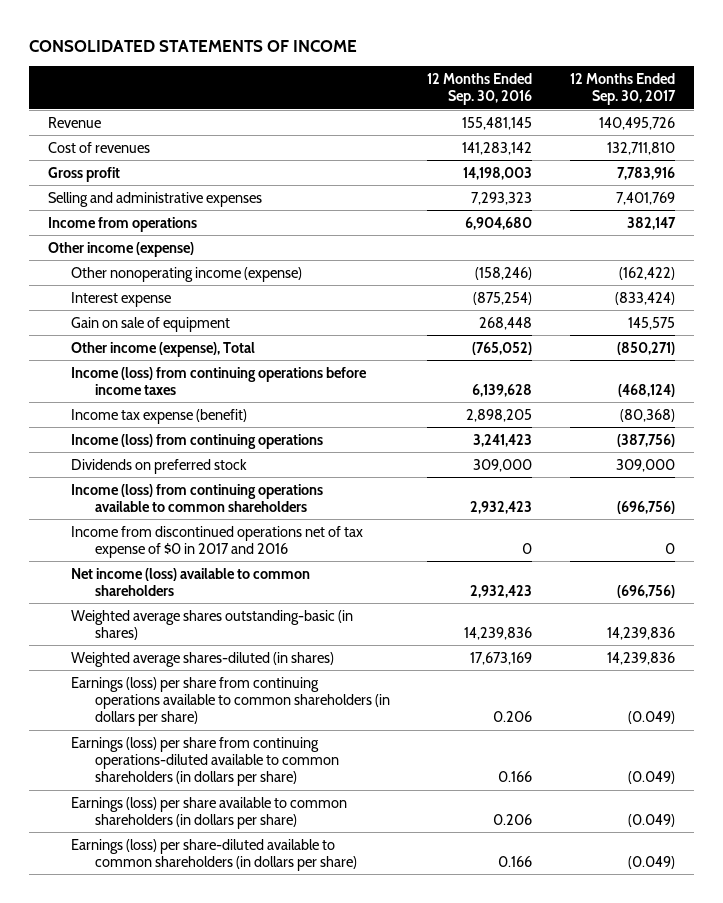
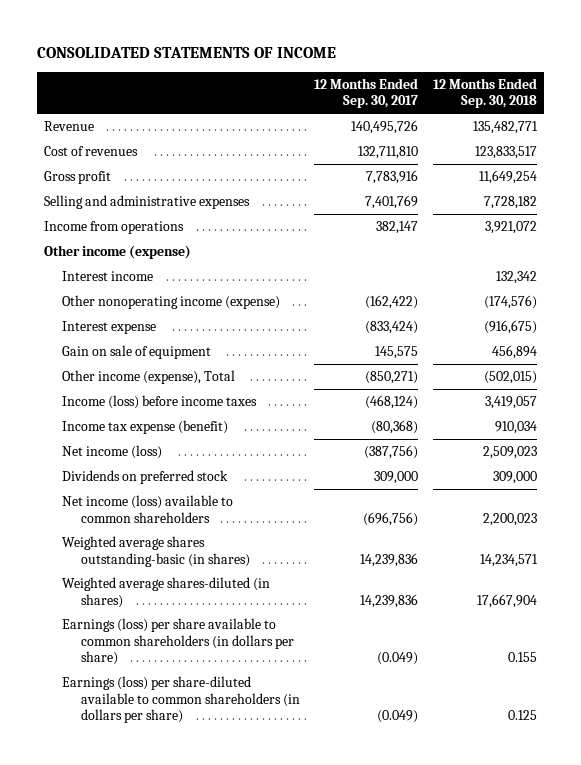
[427,73,533,106] 12 Months Ended Sep. 30, 2016 -> none
none -> [432,77,537,109] 12 Months Ended Sep. 30, 2018
none -> [62,271,154,282] Interest income
[71,366,368,395] Income (loss) from continuing operations before income taxes -> [62,395,258,410] Income (loss) before income taxes
[71,433,324,449] Income (loss) from continuing operations -> [62,445,163,460] Net income (loss)
[71,483,324,512] Income (loss) from continuing operations available to common shareholders -> none
[71,525,364,558] Income from discontinued operations net of tax expense of $0 in 2017 and 2016 -> none
[71,676,390,727] Earnings (loss) per share from continuing operations available to common shareholders (in dollars per share) -> none
[71,736,339,787] Earnings (loss) per share from continuing operations-diluted available to common shareholders (in dollars per share) -> none

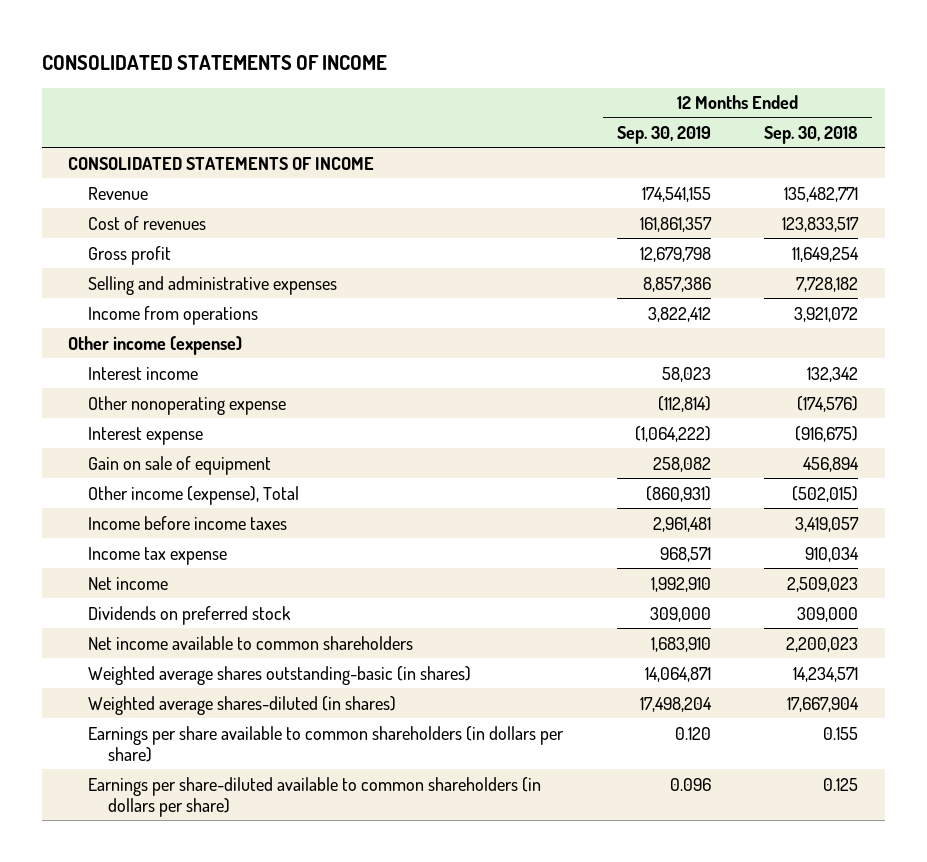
[314,77,419,109] 12 Months Ended Sep. 30, 2017 -> none
none -> [616,126,711,145] Sep. 30, 2019
none -> [68,156,375,170] CONSOLIDATED STATEMENTS OF INCOME
[62,295,281,310] Other nonoperating income (expense) -> [88,395,287,415] Other nonoperating expense
[62,395,258,410] Income (loss) before income taxes -> [88,515,288,530] Income before income taxes
[62,420,229,435] Income tax expense (benefit) -> [88,546,228,565] Income tax expense
[62,445,163,460] Net income (loss) -> [88,576,169,590] Net income
[62,495,234,523] Net income (loss) available to common shareholders -> [88,635,414,650] Net income available to common shareholders
[62,618,294,666] Earnings (loss) per share available to common shareholders (in dollars per share) -> [88,725,565,762] Earnings per share available to common shareholders (in dollars per share)
[62,676,300,724] Earnings (loss) per share-diluted available to common shareholders (in dollars per share) -> [88,776,542,817] Earnings per share-diluted available to common shareholders (in dollars per share)

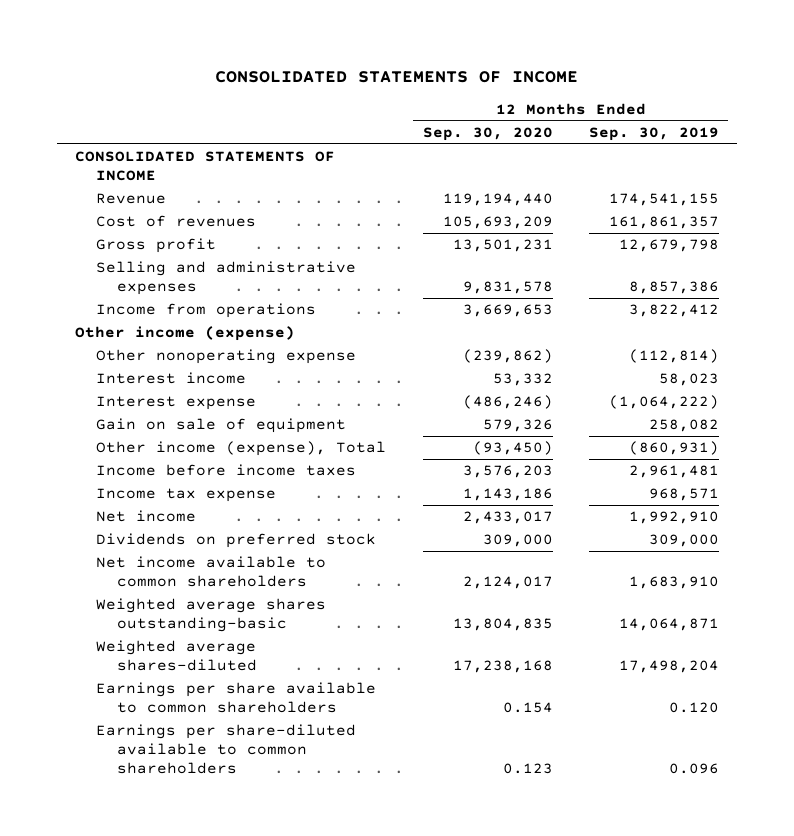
[764,126,859,145] Sep. 30, 2018 -> none
none -> [422,127,553,142] Sep. 30, 2020
[88,366,199,380] Interest income -> [96,372,247,385] Interest income
[88,665,472,685] Weighted average shares outstanding-basic (in shares) -> [96,598,327,632] Weighted average shares outstanding-basic
[88,695,397,715] Weighted average shares-diluted (in shares) -> [96,640,258,671] Weighted average shares-diluted
[88,725,565,762] Earnings per share available to common shareholders (in dollars per share) -> [96,682,377,713] Earnings per share available to common shareholders
[88,776,542,817] Earnings per share-diluted available to common shareholders (in dollars per share) -> [96,724,357,774] Earnings per share-diluted available to common shareholders

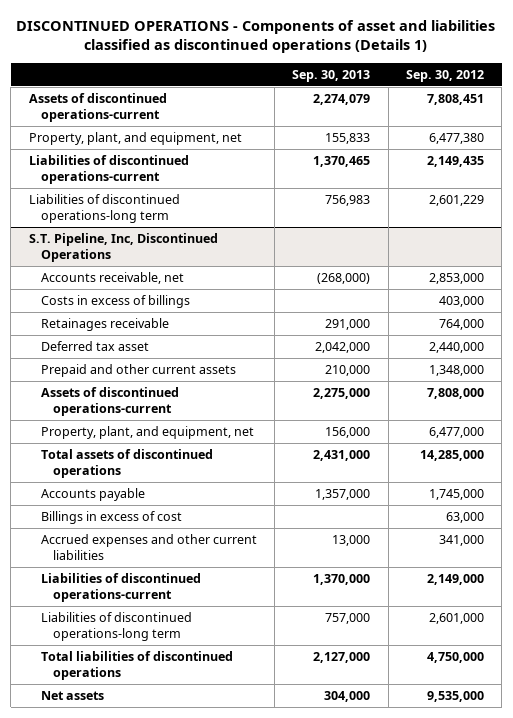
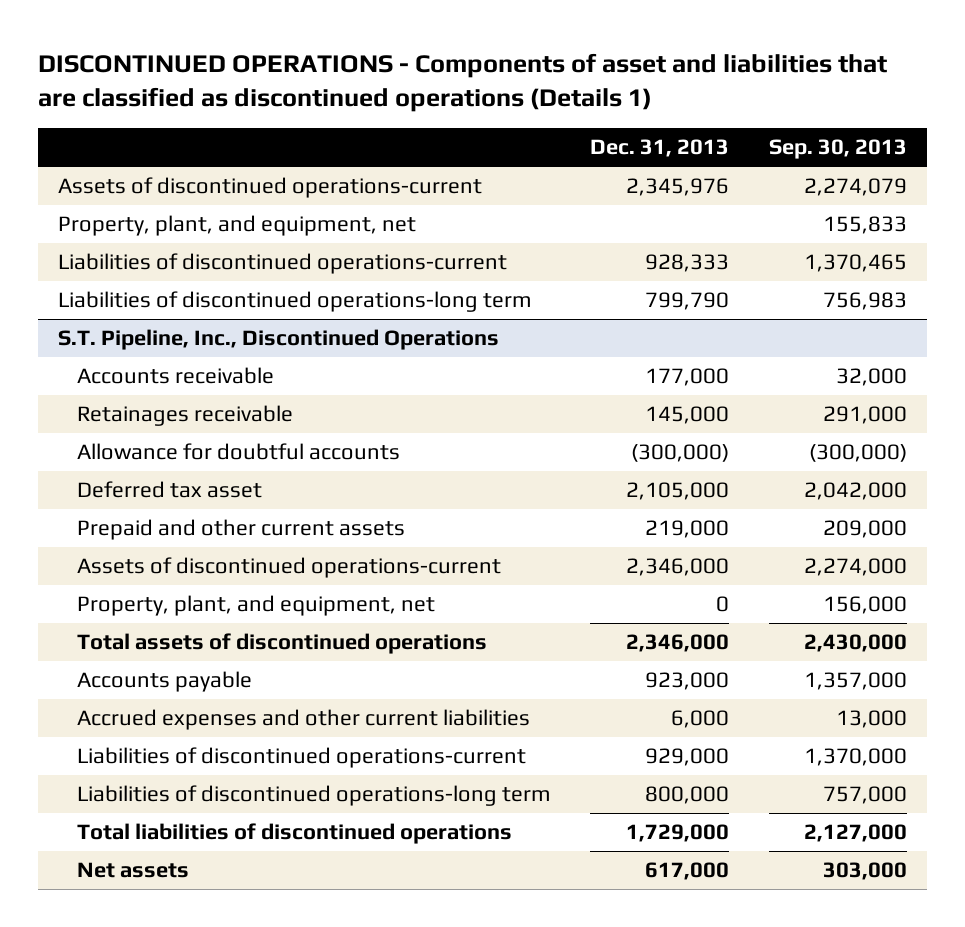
[16,19,496,54] DISCONTINUED OPERATIONS - Components of asset and liabilities classified as discontinued operations (Details 1) -> [38,53,888,113] DISCONTINUED OPERATIONS - Components of asset and liabilities that are classified as discontinued operations (Details 1)
[405,69,484,82] Sep. 30, 2012 -> none
none -> [590,139,730,158] Dec. 31, 2013
[40,294,190,308] Costs in excess of billings -> none
[28,232,218,263] S.T. Pipeline, Inc, Discontinued Operations -> [57,328,499,350] S.T. Pipeline, Inc., Discontinued Operations
[40,271,184,284] Accounts receivable, net -> [76,366,274,384] Accounts receivable
[317,272,371,284] (268,000) -> [836,367,908,386] 32,000
none -> [76,442,400,460] Allowance for doubtful accounts
[325,364,371,376] 210,000 -> [823,519,908,538] 209,000
[313,387,371,399] 2,275,000 -> [804,557,908,576] 2,274,000
[313,449,371,461] 2,431,000 -> [804,633,908,652] 2,430,000
[40,510,182,524] Billings in excess of cost -> none
[324,690,371,702] 304,000 -> [823,861,908,880] 303,000

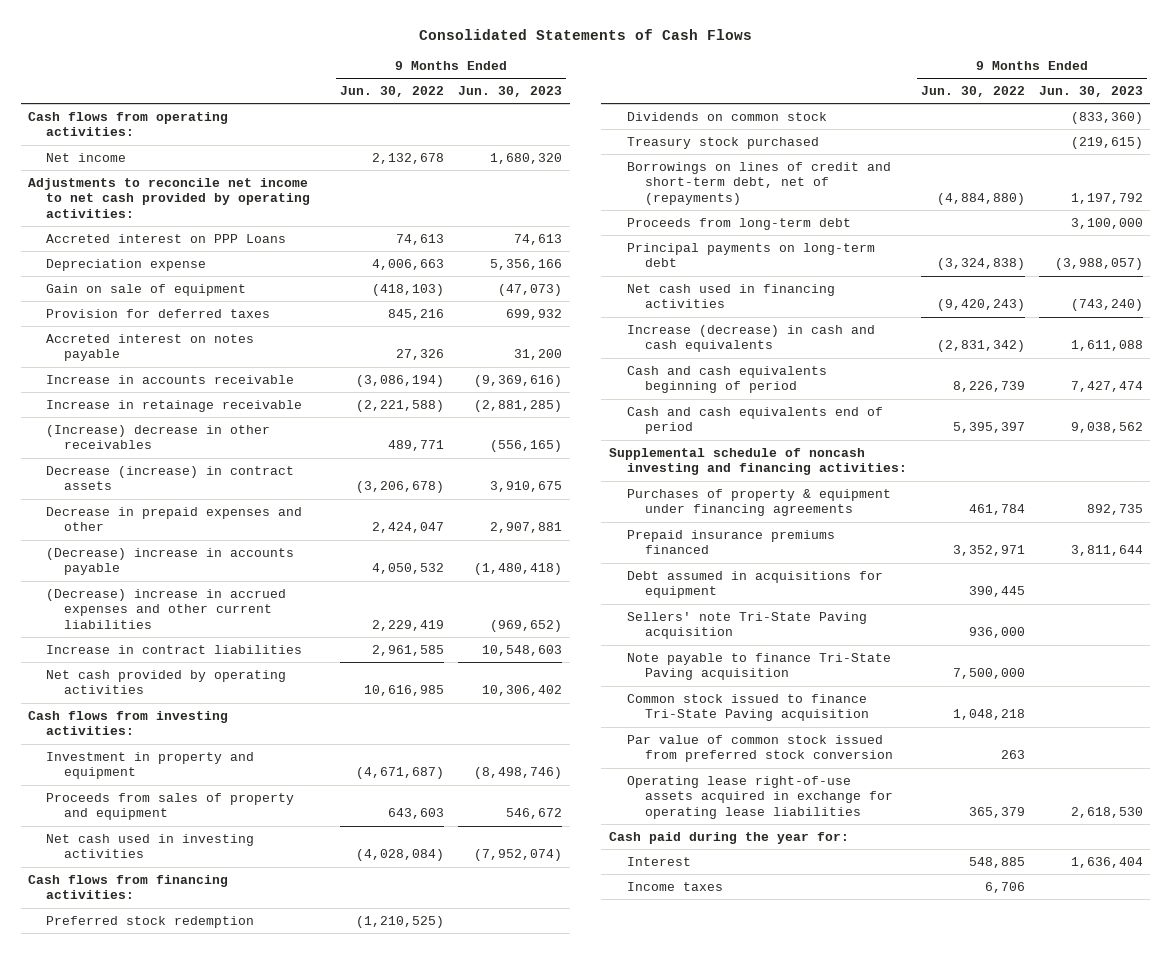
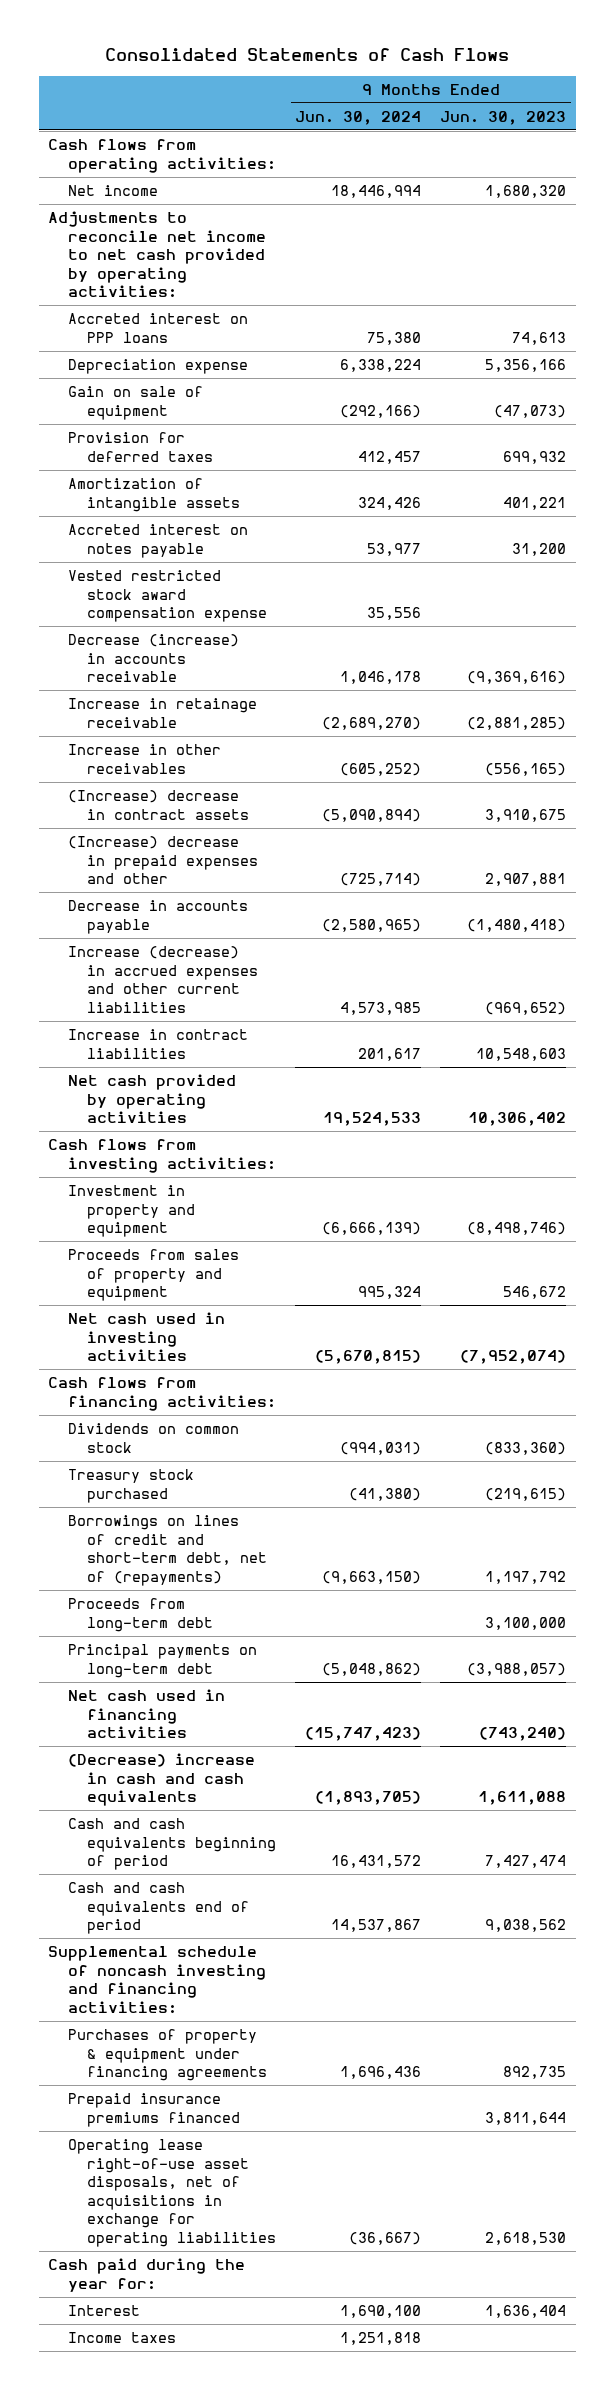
[340,86,445,98] Jun. 30, 2022 -> none
none -> [295,110,422,125] Jun. 30, 2024
[45,233,286,243] Accreted interest on PPP Loans -> [67,313,248,343] Accreted interest on PPP loans
none -> [67,478,241,512] Amortization of intangible assets
none -> [67,570,268,623] Vested restricted stock award compensation expense
[45,374,294,384] Increase in accounts receivable -> [67,634,239,683] Decrease (increase) in accounts receivable
[45,424,270,450] (Increase) decrease in other receivables -> [67,744,221,774] Increase in other receivables
[45,465,294,491] Decrease (increase) in contract assets -> [67,790,250,820] (Increase) decrease in contract assets
[45,506,302,532] Decrease in prepaid expenses and other -> [67,836,259,885] (Increase) decrease in prepaid expenses and other
[45,547,294,576] (Decrease) increase in accounts payable -> [67,900,248,934] Decrease in accounts payable
[45,588,286,630] (Decrease) increase in accrued expenses and other current liabilities -> [67,946,259,1013] Increase (decrease) in accrued expenses and other current liabilities
[45,915,254,928] Preferred stock redemption -> none
[626,324,875,353] Increase (decrease) in cash and cash equivalents -> [67,1753,255,1807] (Decrease) increase in cash and cash equivalents
[626,570,883,599] Debt assumed in acquisitions for equipment -> none
[626,611,867,640] Sellers' note Tri-State Paving acquisition -> none
[626,652,891,681] Note payable to finance Tri-State Paving acquisition -> none
[626,693,869,722] Common stock issued to finance Tri-State Paving acquisition -> none
[626,734,893,763] Par value of common stock issued from preferred stock conversion -> none
[626,775,893,820] Operating lease right-of-use assets acquired in exchange for operating lease liabilities -> [67,2139,277,2247] Operating lease right-of-use asset disposals, net of acquisitions in exchange for operating liabilities

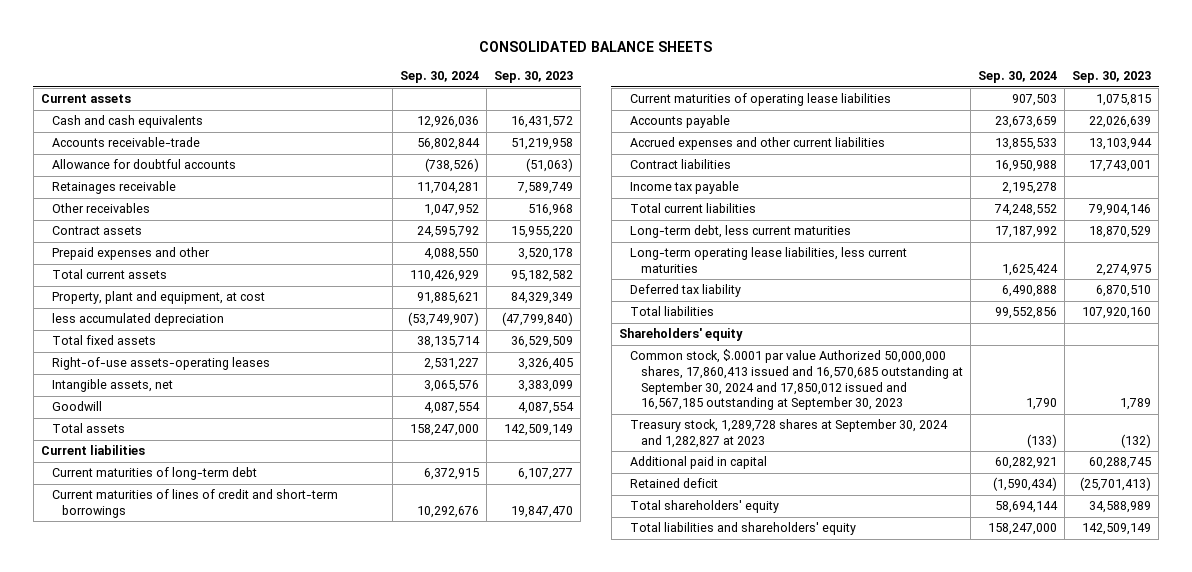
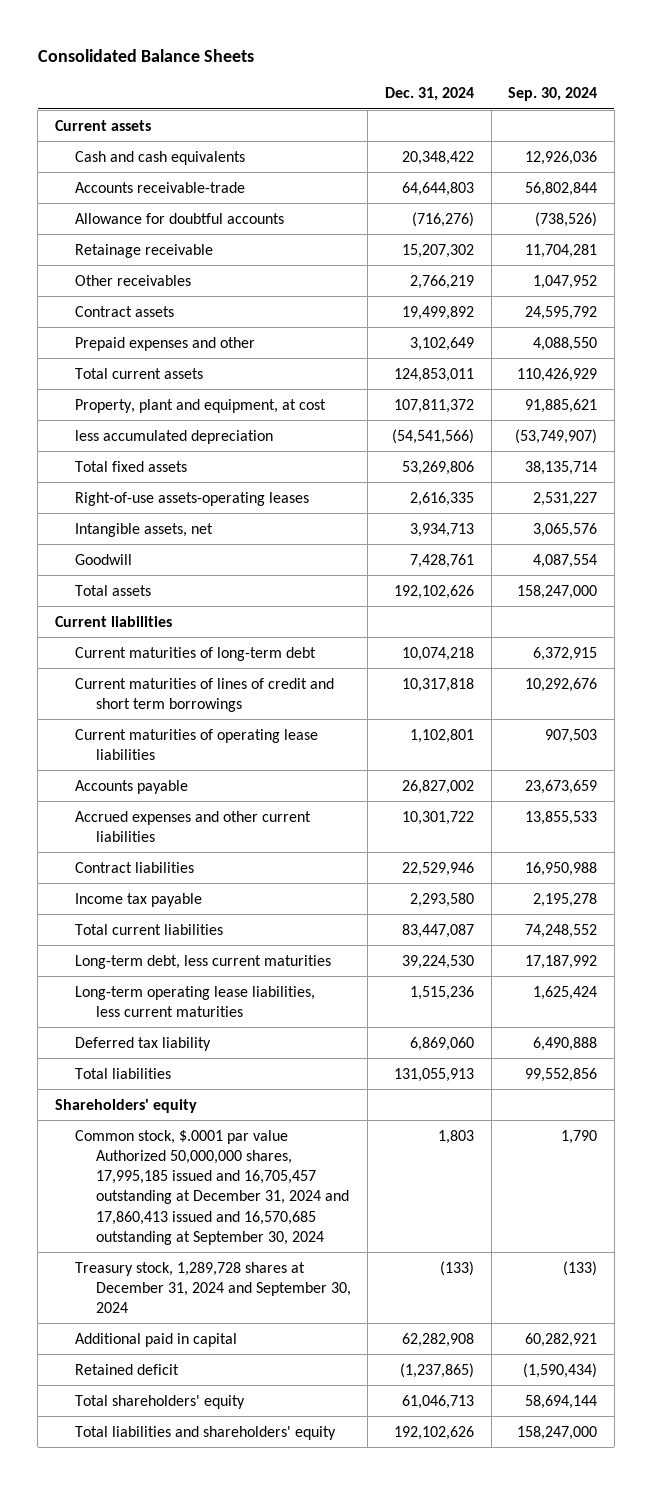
[478,41,712,53] CONSOLIDATED BALANCE SHEETS -> [37,49,254,63] Consolidated Balance Sheets
[493,70,573,83] Sep. 30, 2023 -> none
none -> [385,87,475,102] Dec. 31, 2024
[51,181,176,195] Retainages receivable -> [75,243,214,258] Retainage receivable
[51,489,338,518] Current maturities of lines of credit and short-term borrowings -> [75,677,335,712] Current maturities of lines of credit and short term borrowings
[629,349,963,411] Common stock, $.0001 par value Authorized 50,000,000 shares, 17,860,413 issued and 16,570,685 outstanding at September 30, 2024 and 17,850,012 issued and 16,567,185 outstanding at September 30, 2023 -> [75,1129,349,1246] Common stock, $.0001 par value Authorized 50,000,000 shares, 17,995,185 issued and 16,705,457 outstanding at December 31, 2024 and 17,860,413 issued and 16,570,685 outstanding at September 30, 2024
[629,419,948,448] Treasury stock, 1,289,728 shares at September 30, 2024 and 1,282,827 at 2023 -> [75,1261,351,1314] Treasury stock, 1,289,728 shares at December 31, 2024 and September 30, 2024

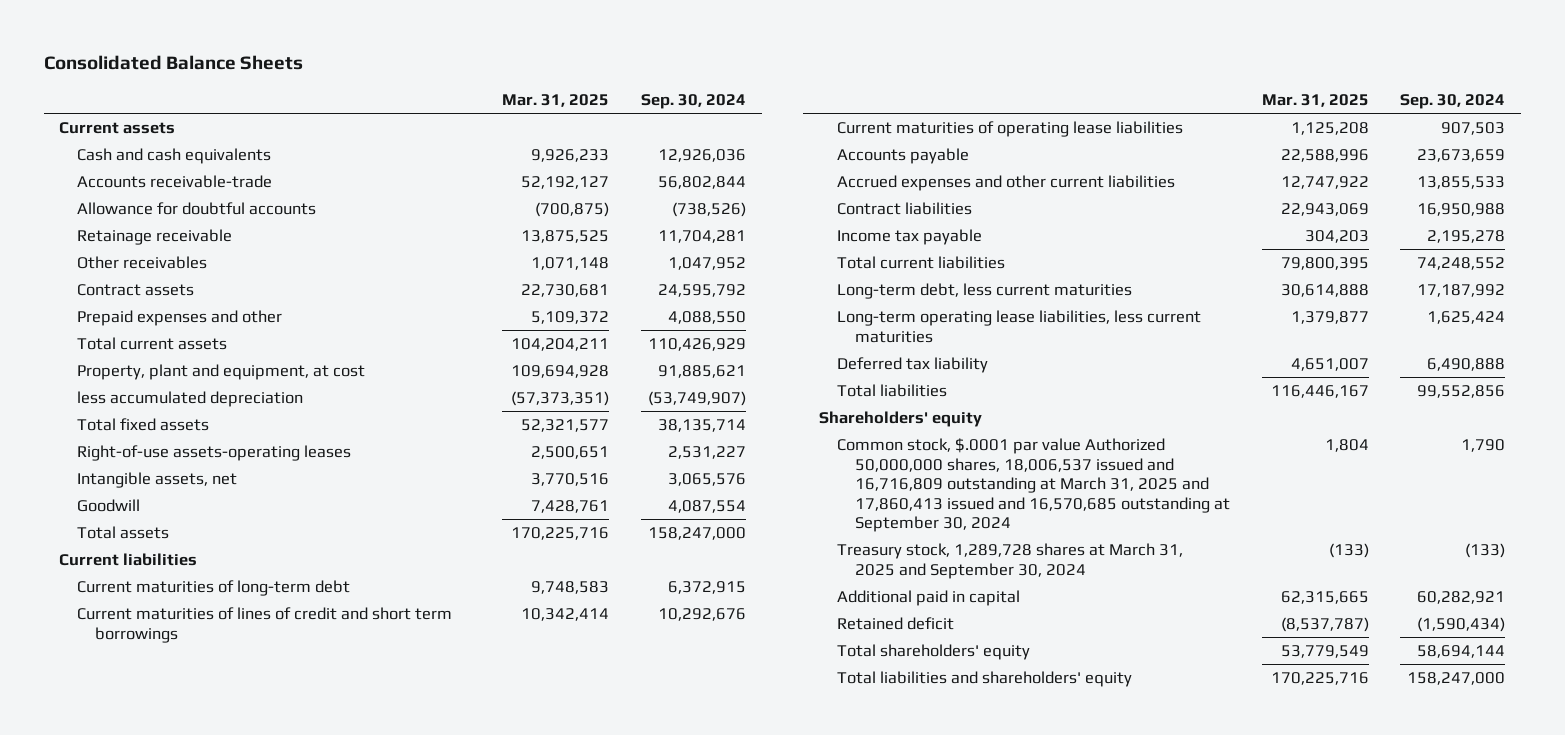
[385,87,475,102] Dec. 31, 2024 -> none
none -> [501,93,609,107] Mar. 31, 2025
[75,1129,349,1246] Common stock, $.0001 par value Authorized 50,000,000 shares, 17,995,185 issued and 16,705,457 outstanding at December 31, 2024 and 17,860,413 issued and 16,570,685 outstanding at September 30, 2024 -> [836,437,1230,533] Common stock, $.0001 par value Authorized 50,000,000 shares, 18,006,537 issued and 16,716,809 outstanding at March 31, 2025 and 17,860,413 issued and 16,570,685 outstanding at September 30, 2024
[75,1261,351,1314] Treasury stock, 1,289,728 shares at December 31, 2024 and September 30, 2024 -> [836,542,1183,579] Treasury stock, 1,289,728 shares at March 31, 2025 and September 30, 2024

